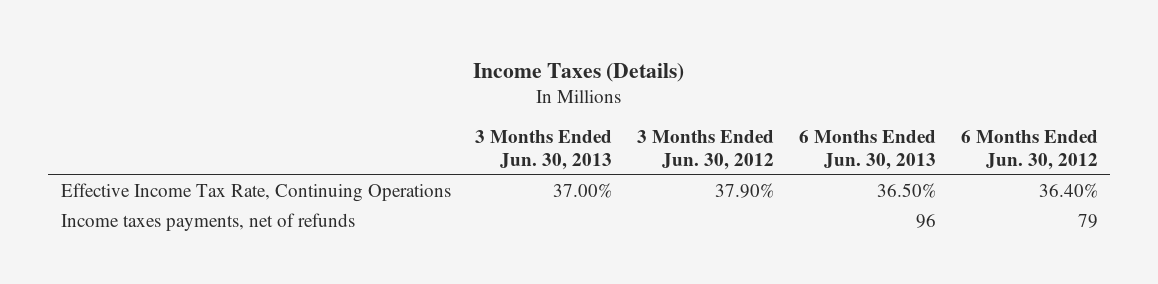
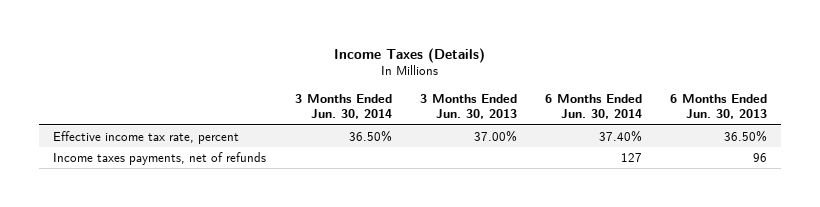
[637,130,775,171] 3 Months Ended Jun. 30, 2012 -> none
[960,130,1098,171] 6 Months Ended Jun. 30, 2012 -> none
none -> [294,93,392,120] 3 Months Ended Jun. 30, 2014
none -> [544,93,642,120] 6 Months Ended Jun. 30, 2014
[60,183,451,203] Effective Income Tax Rate, Continuing Operations -> [53,130,240,144] Effective income tax rate, percent

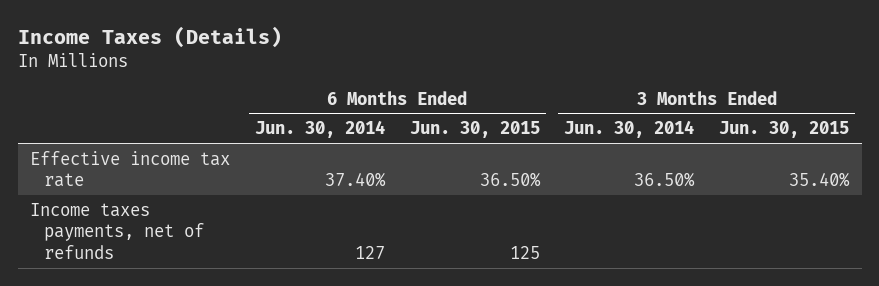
[419,93,517,120] 3 Months Ended Jun. 30, 2013 -> none
[669,93,767,120] 6 Months Ended Jun. 30, 2013 -> none
none -> [409,121,540,139] Jun. 30, 2015
none -> [719,121,850,139] Jun. 30, 2015
[53,130,240,144] Effective income tax rate, percent -> [30,150,231,188] Effective income tax rate

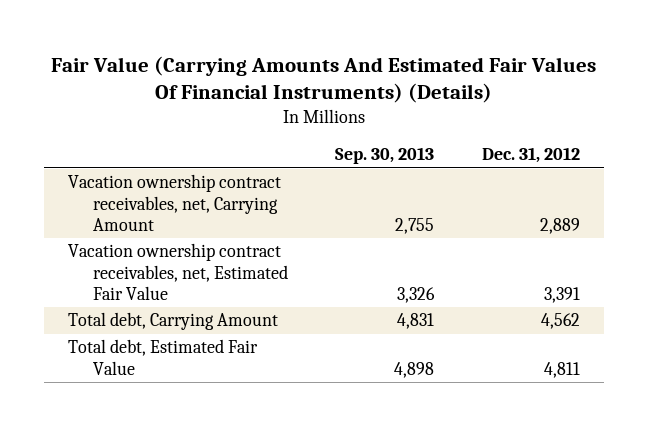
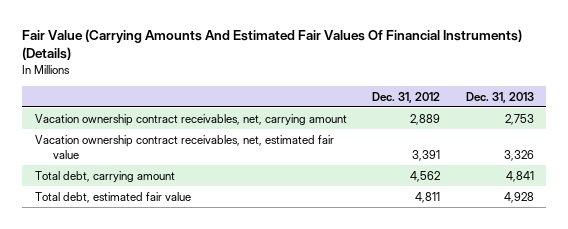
[335,147,435,165] Sep. 30, 2013 -> none
none -> [465,91,534,103] Dec. 31, 2013
[67,174,281,232] Vacation ownership contract receivables, net, Carrying Amount -> [34,113,347,126] Vacation ownership contract receivables, net, carrying amount
[67,243,288,301] Vacation ownership contract receivables, net, Estimated Fair Value -> [34,134,334,159] Vacation ownership contract receivables, net, estimated fair value
[67,312,278,331] Total debt, Carrying Amount -> [34,170,175,182] Total debt, carrying amount
[67,339,258,375] Total debt, Estimated Fair Value -> [34,191,191,203] Total debt, estimated fair value

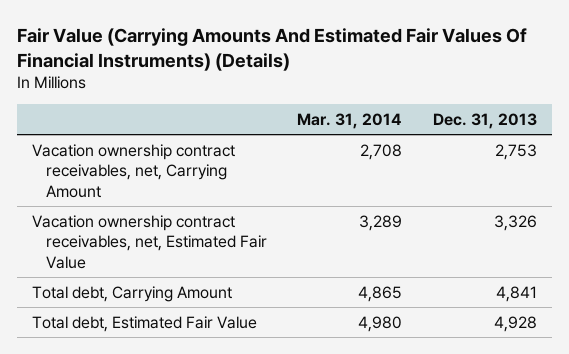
[372,91,441,103] Dec. 31, 2012 -> none
none -> [297,112,403,129] Mar. 31, 2014
[34,113,347,126] Vacation ownership contract receivables, net, carrying amount -> [32,143,236,198] Vacation ownership contract receivables, net, Carrying Amount
[34,134,334,159] Vacation ownership contract receivables, net, estimated fair value -> [32,214,267,269] Vacation ownership contract receivables, net, Estimated Fair Value
[34,170,175,182] Total debt, carrying amount -> [32,285,233,302] Total debt, Carrying Amount
[34,191,191,203] Total debt, estimated fair value -> [32,315,258,332] Total debt, Estimated Fair Value

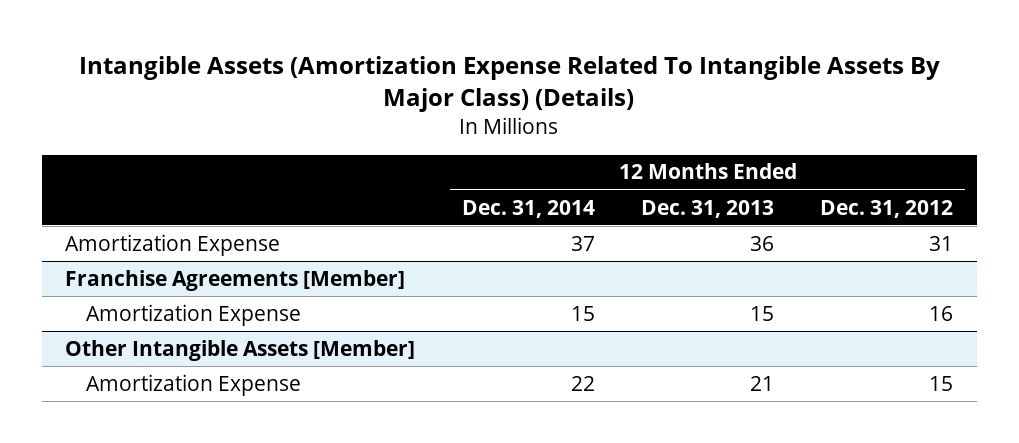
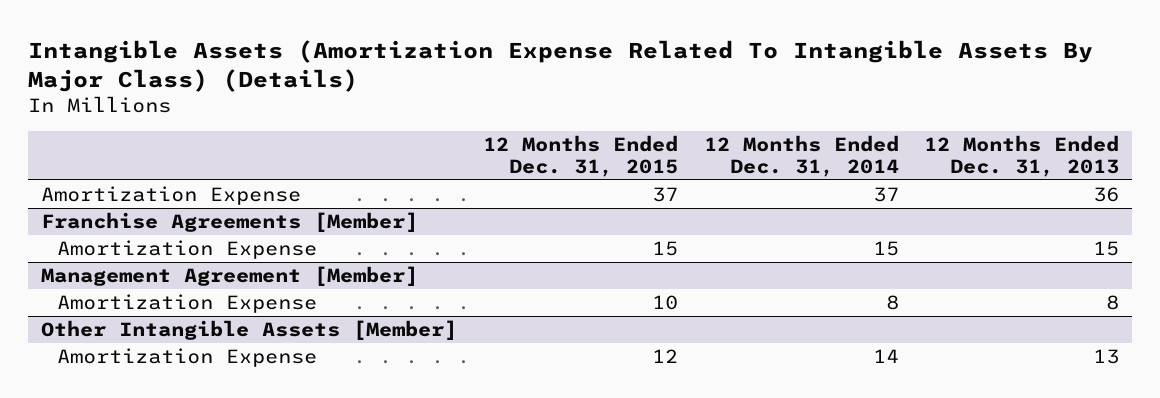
[820,199,954,218] Dec. 31, 2012 -> none
none -> [482,135,678,178] 12 Months Ended Dec. 31, 2015
none -> [41,265,419,286] Management Agreement [Member]
none -> [56,293,317,313] Amortization Expense
[570,375,595,391] 22 -> [872,348,899,363] 14
[750,375,775,391] 21 -> [1093,348,1120,364] 13

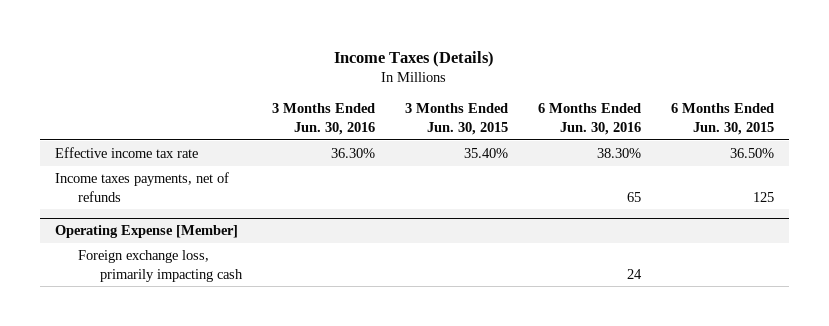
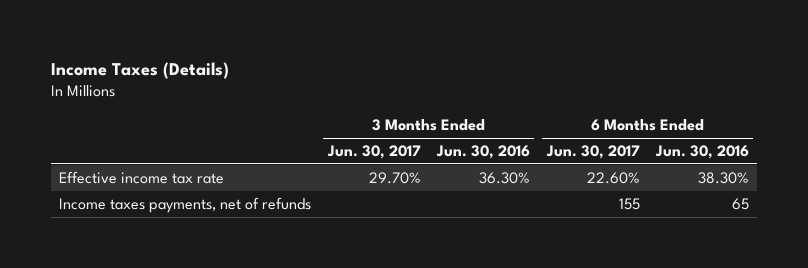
[404,103,508,135] 3 Months Ended Jun. 30, 2015 -> none
[670,103,774,135] 6 Months Ended Jun. 30, 2015 -> none
none -> [326,145,421,160] Jun. 30, 2017
none -> [545,145,640,160] Jun. 30, 2017
[55,225,239,239] Operating Expense [Member] -> none
[77,250,243,282] Foreign exchange loss, primarily impacting cash -> none

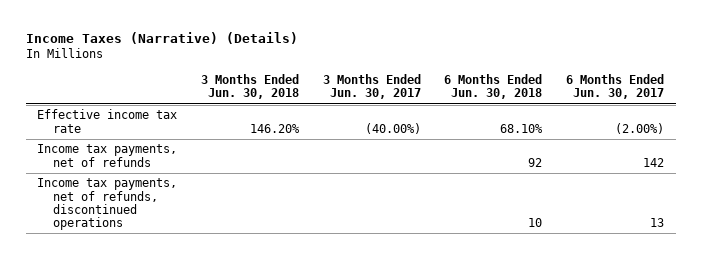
[50,62,229,80] Income Taxes (Details) -> [25,32,298,45] Income Taxes (Narrative) (Details)
[436,145,531,160] Jun. 30, 2016 -> none
[655,145,750,160] Jun. 30, 2016 -> none
none -> [201,74,300,100] 3 Months Ended Jun. 30, 2018
none -> [444,74,543,100] 6 Months Ended Jun. 30, 2018
[368,172,421,185] 29.70% -> [364,122,421,134] (40.00%)
[586,172,640,185] 22.60% -> [615,122,665,134] (2.00%)
[58,197,311,214] Income taxes payments, net of refunds -> [37,144,178,167] Income tax payments, net of refunds
[618,198,640,211] 155 -> [643,157,665,167] 142
none -> [37,178,178,231] Income tax payments, net of refunds, discontinued operations

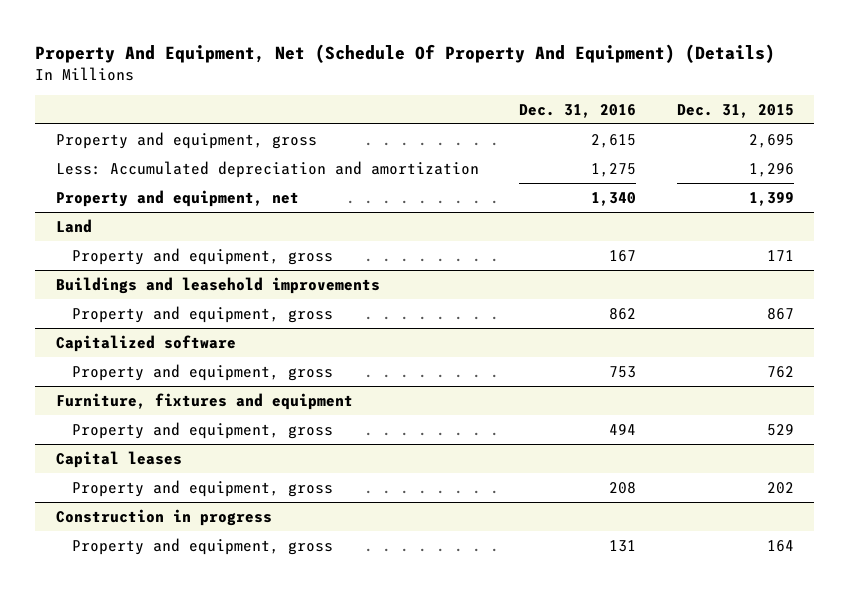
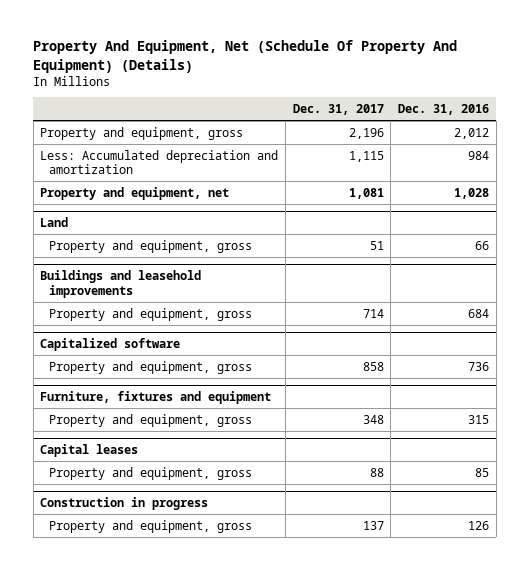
[676,103,794,118] Dec. 31, 2015 -> none
none -> [292,104,384,116] Dec. 31, 2017
[591,133,637,148] 2,615 -> [453,127,489,139] 2,012
[591,162,637,177] 1,275 -> [467,150,489,160] 984
[591,191,637,206] 1,340 -> [453,187,489,199] 1,028
[609,249,637,262] 167 -> [474,240,489,250] 66
[609,307,637,320] 862 -> [467,308,489,318] 684
[609,365,637,378] 753 -> [467,361,489,371] 736
[609,423,637,435] 494 -> [467,414,489,424] 315
[609,481,637,494] 208 -> [474,467,489,477] 85
[609,539,637,552] 131 -> [467,520,489,530] 126

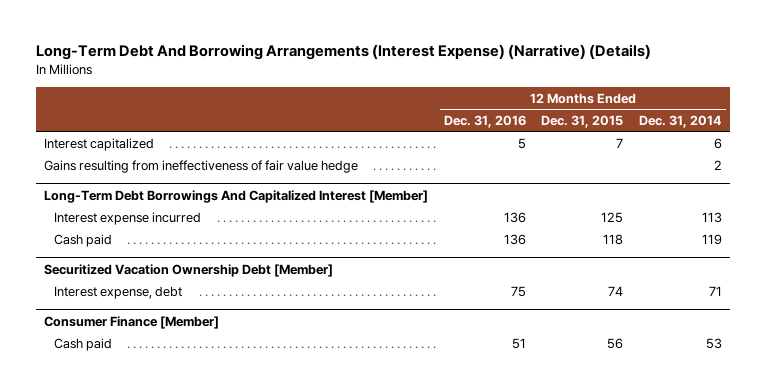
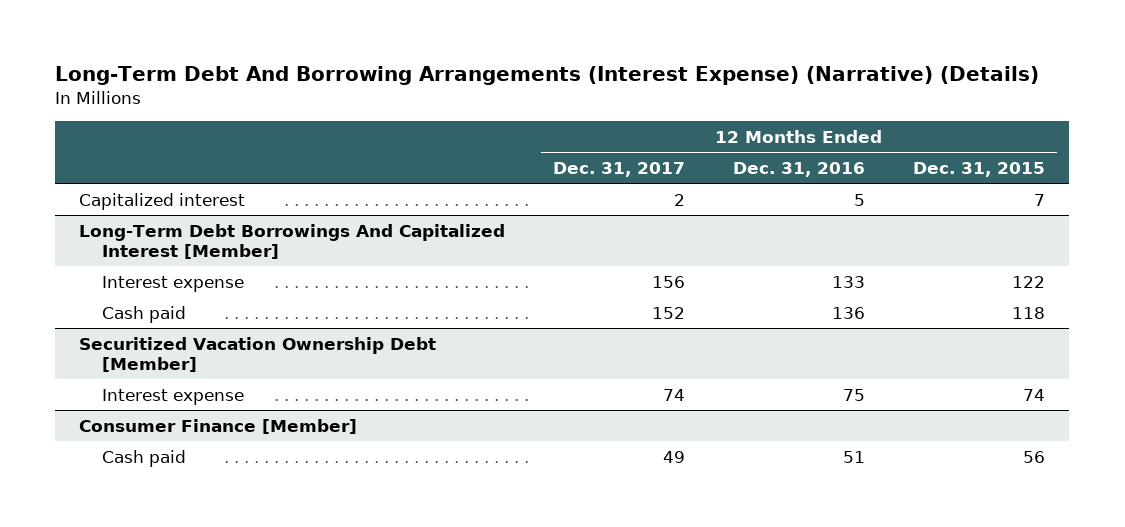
[639,114,723,128] Dec. 31, 2014 -> none
none -> [553,161,686,177] Dec. 31, 2017
[43,159,358,173] Gains resulting from ineffectiveness of fair value hedge -> none
[43,137,154,151] Interest capitalized -> [79,192,246,210] Capitalized interest
[54,211,202,225] Interest expense incurred -> [101,275,244,292] Interest expense
[503,211,526,223] 136 -> [832,275,866,288] 133
[601,211,624,223] 125 -> [1012,275,1046,288] 122
[54,285,183,299] Interest expense, debt -> [101,388,244,405] Interest expense

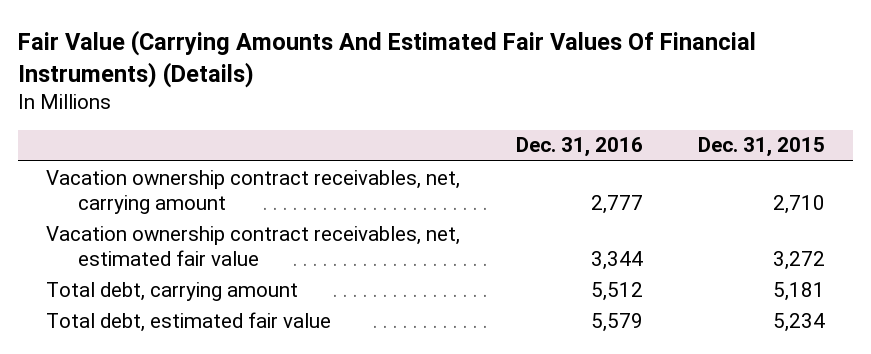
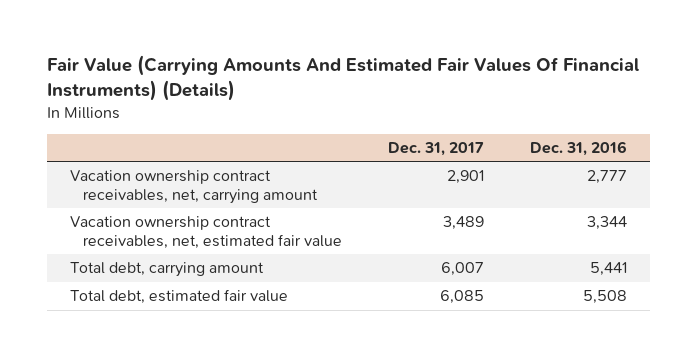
[698,137,826,158] Dec. 31, 2015 -> none
none -> [388,141,485,156] Dec. 31, 2017
[590,281,643,301] 5,512 -> [590,262,628,277] 5,441
[590,312,643,332] 5,579 -> [583,290,628,305] 5,508

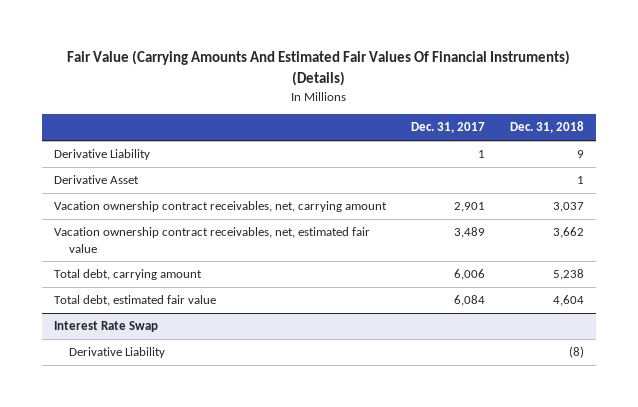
[530,140,628,156] Dec. 31, 2016 -> none
none -> [509,121,584,134] Dec. 31, 2018
none -> [54,149,151,161] Derivative Liability
none -> [54,175,140,185] Derivative Asset
[441,262,485,277] 6,007 -> [453,269,485,281] 6,006
[440,290,485,305] 6,085 -> [453,295,485,307] 6,084
none -> [54,321,159,333] Interest Rate Swap
none -> [68,347,165,359] Derivative Liability

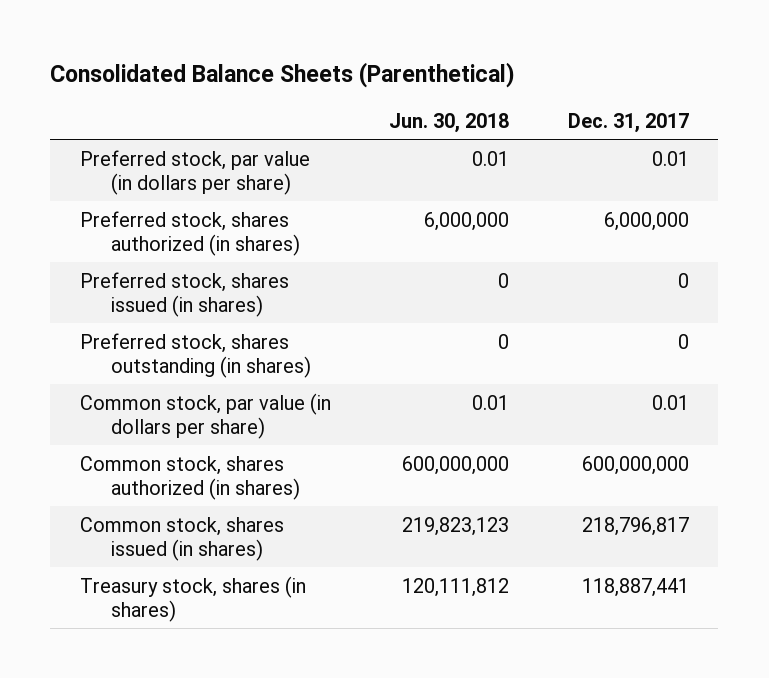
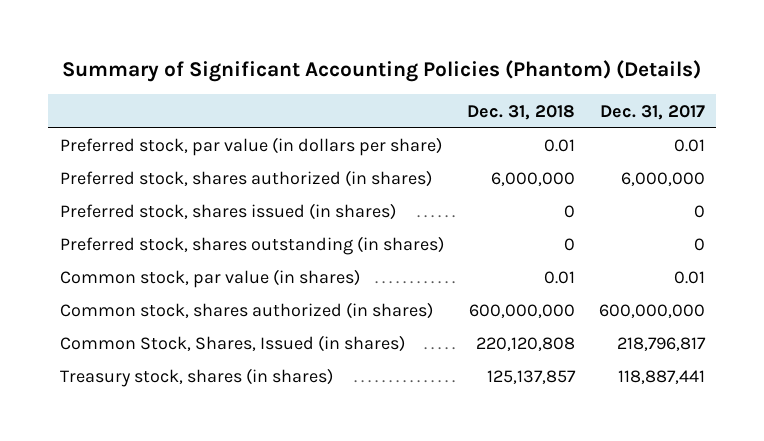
[50,61,516,88] Consolidated Balance Sheets (Parenthetical) -> [62,60,702,83] Summary of Significant Accounting Policies (Phantom) (Details)
[389,112,510,133] Jun. 30, 2018 -> none
none -> [467,104,576,120] Dec. 31, 2018
[79,392,331,439] Common stock, par value (in dollars per share) -> [59,269,360,289] Common stock, par value (in shares)
[79,516,284,561] Common stock, shares issued (in shares) -> [59,335,405,353] Common Stock, Shares, Issued (in shares)

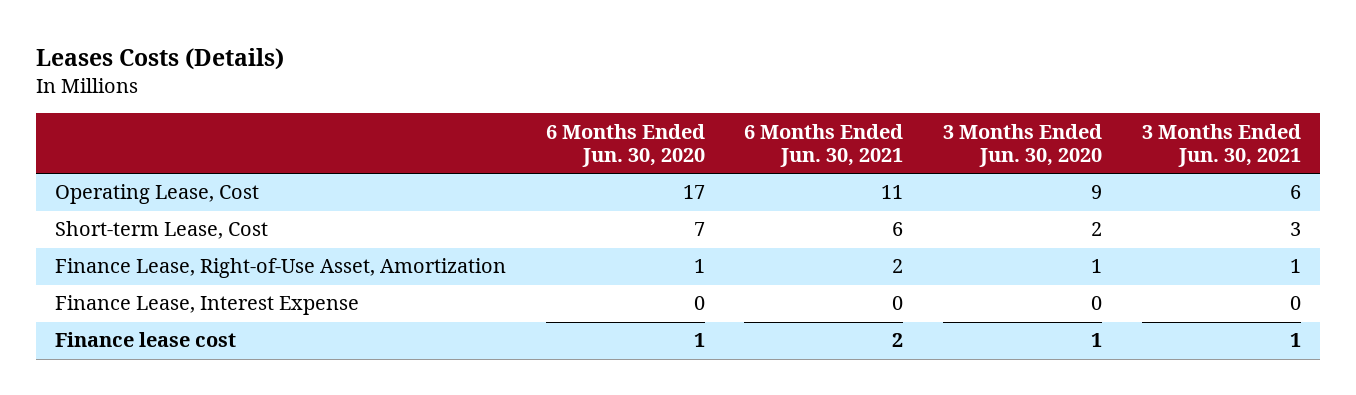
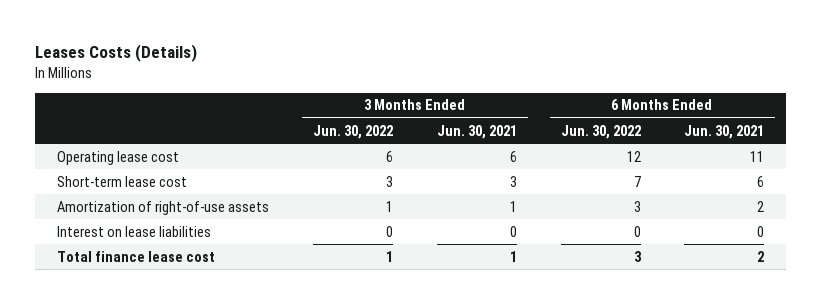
[545,123,705,167] 6 Months Ended Jun. 30, 2020 -> none
[943,123,1103,167] 3 Months Ended Jun. 30, 2020 -> none
none -> [312,124,393,139] Jun. 30, 2022
none -> [560,124,641,139] Jun. 30, 2022
[55,184,260,205] Operating Lease, Cost -> [57,150,180,165] Operating lease cost
[55,221,269,240] Short-term Lease, Cost -> [57,175,188,187] Short-term lease cost
[55,258,507,279] Finance Lease, Right-of-Use Asset, Amortization -> [57,200,270,215] Amortization of right-of-use assets
[55,295,360,316] Finance Lease, Interest Expense -> [57,225,212,237] Interest on lease liabilities
[55,332,237,348] Finance lease cost -> [57,250,216,262] Total finance lease cost

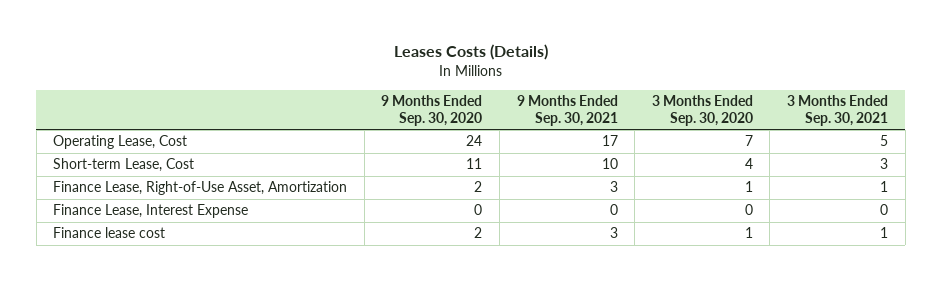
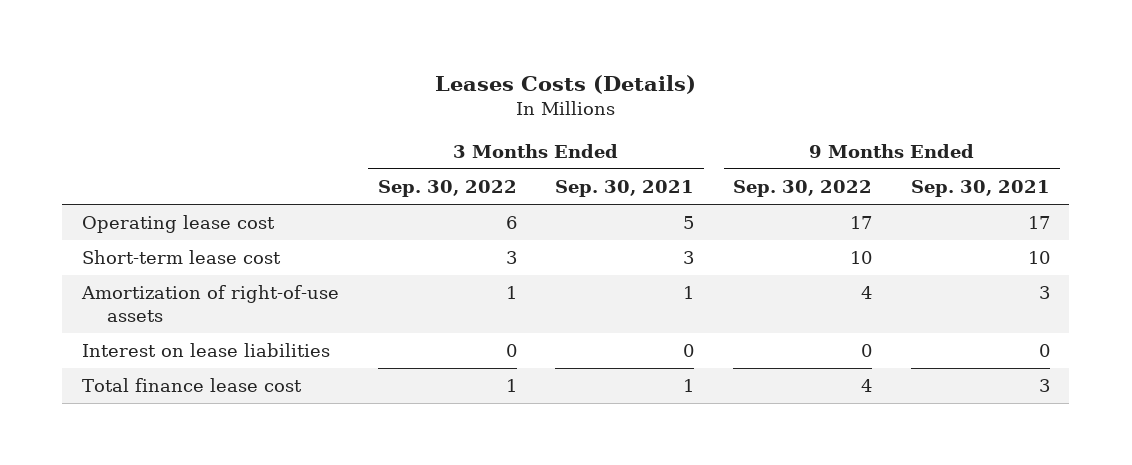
[381,95,483,126] 9 Months Ended Sep. 30, 2020 -> none
[651,95,753,126] 3 Months Ended Sep. 30, 2020 -> none
none -> [377,179,517,197] Sep. 30, 2022
none -> [733,179,873,197] Sep. 30, 2022
[53,135,188,150] Operating Lease, Cost -> [81,215,275,234] Operating lease cost
[53,158,195,173] Short-term Lease, Cost -> [81,250,281,265] Short-term lease cost
[53,181,348,196] Finance Lease, Right-of-Use Asset, Amortization -> [80,285,339,323] Amortization of right-of-use assets
[53,204,249,219] Finance Lease, Interest Expense -> [81,343,330,358] Interest on lease liabilities
[53,227,166,239] Finance lease cost -> [81,378,302,393] Total finance lease cost

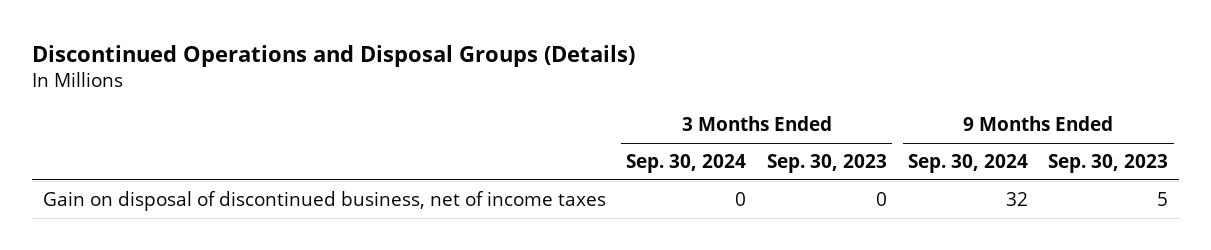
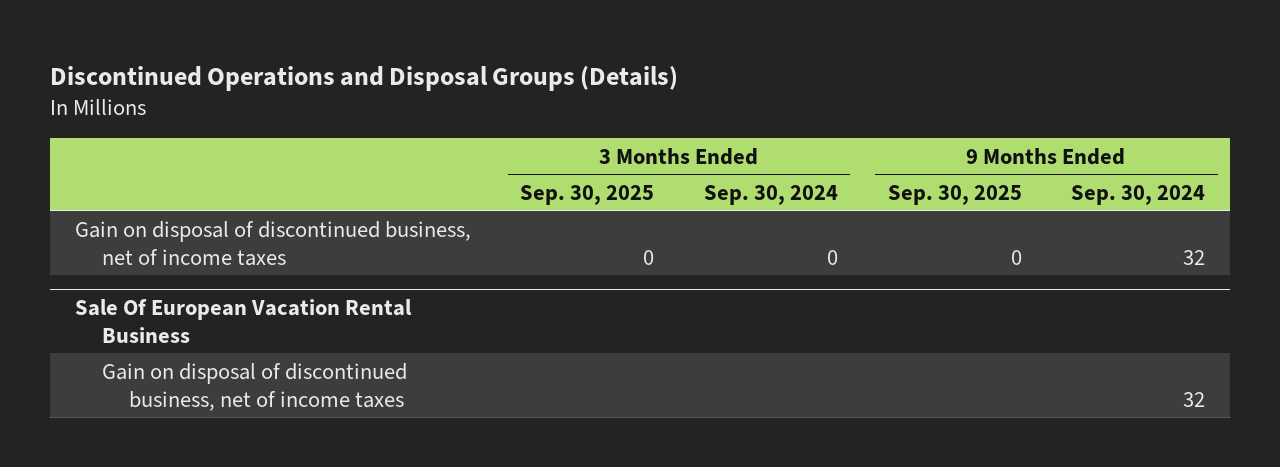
[767,154,888,174] Sep. 30, 2023 -> none
[1048,154,1169,174] Sep. 30, 2023 -> none
none -> [520,184,655,205] Sep. 30, 2025
none -> [887,184,1022,205] Sep. 30, 2025
none -> [74,298,412,343] Sale Of European Vacation Rental Business
none -> [101,362,407,411] Gain on disposal of discontinued business, net of income taxes

